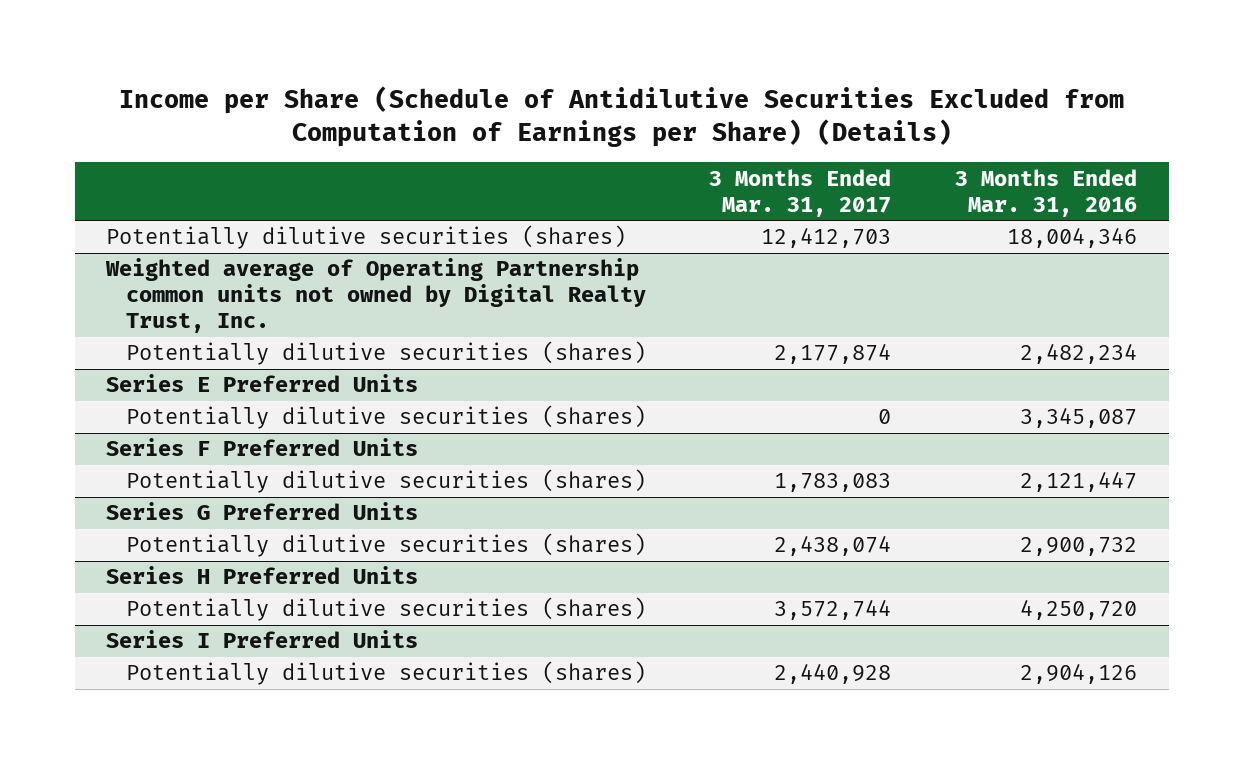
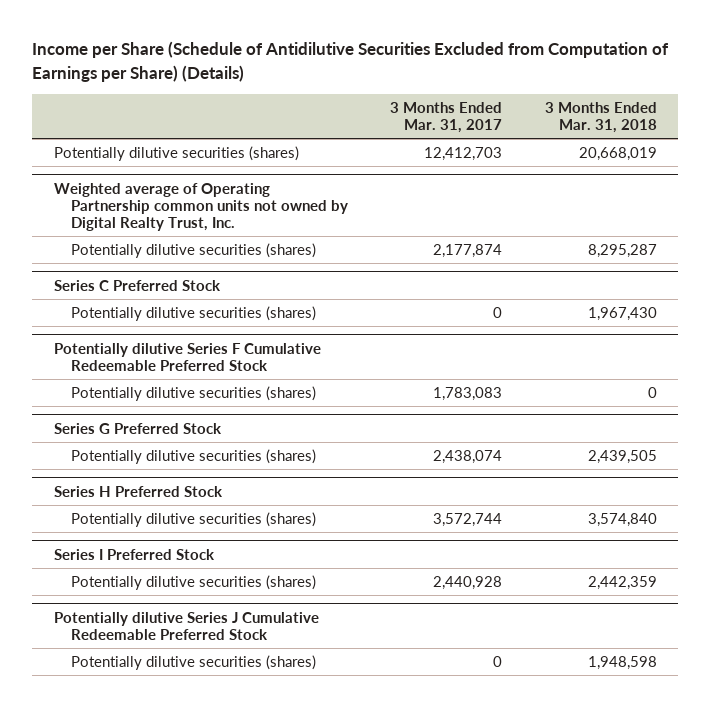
[954,168,1137,217] 3 Months Ended Mar. 31, 2016 -> none
none -> [545,101,658,133] 3 Months Ended Mar. 31, 2018
[106,374,419,393] Series E Preferred Units -> none
none -> [53,279,221,291] Series C Preferred Stock
[106,438,419,457] Series F Preferred Units -> [53,342,321,371] Potentially dilutive Series F Cumulative Redeemable Preferred Stock
[106,502,419,521] Series G Preferred Units -> [53,422,222,434] Series G Preferred Stock
[106,566,419,585] Series H Preferred Units -> [53,485,223,497] Series H Preferred Stock
[106,630,419,649] Series I Preferred Units -> [53,548,215,560] Series I Preferred Stock
none -> [53,611,319,640] Potentially dilutive Series J Cumulative Redeemable Preferred Stock
none -> [70,654,316,670] Potentially dilutive securities (shares)

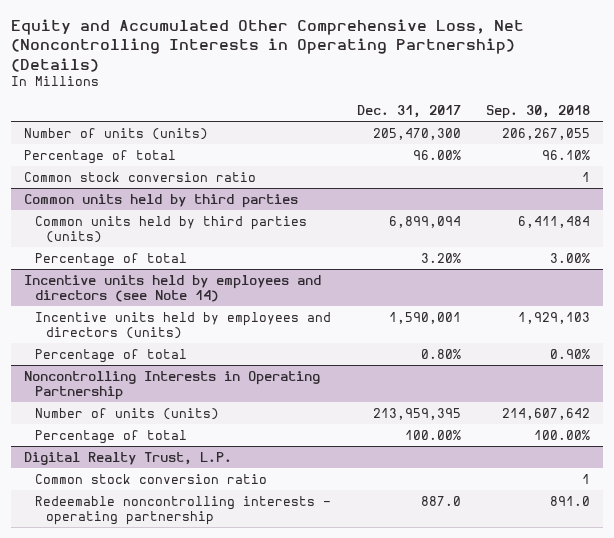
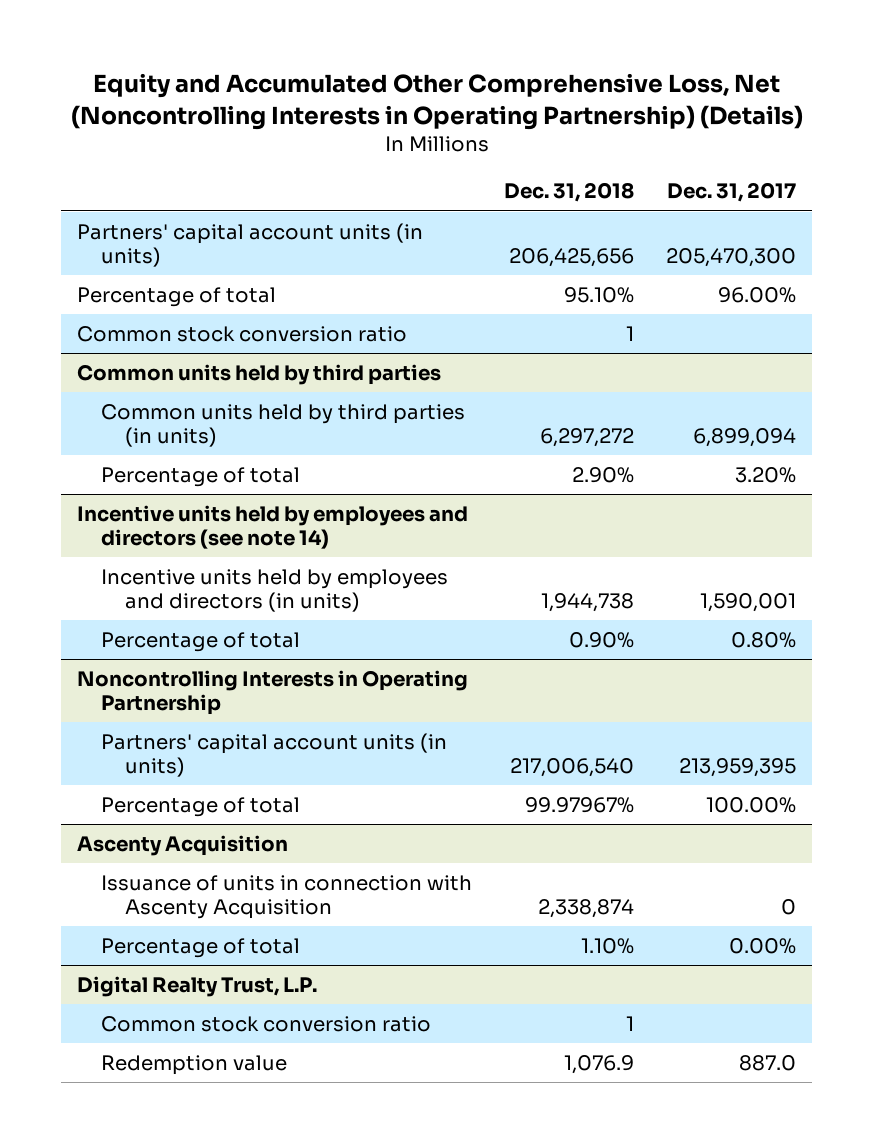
[486,104,591,119] Sep. 30, 2018 -> none
none -> [504,182,635,203] Dec. 31, 2018
[24,127,209,140] Number of units (units) -> [77,223,424,268] Partners' capital account units (in units)
[34,215,307,243] Common units held by third parties (units) -> [101,404,466,448] Common units held by third parties (in units)
[24,274,322,302] Incentive units held by employees and directors (see Note 14) -> [77,505,469,550] Incentive units held by employees and directors (see note 14)
[34,311,331,339] Incentive units held by employees and directors (units) -> [101,569,449,613] Incentive units held by employees and directors (in units)
[34,407,219,420] Number of units (units) -> [101,733,448,778] Partners' capital account units (in units)
none -> [77,835,289,857] Ascenty Acquisition
none -> [101,875,473,920] Issuance of units in connection with Ascenty Acquisition
none -> [101,938,301,959] Percentage of total
[34,495,331,525] Redeemable noncontrolling interests - operating partnership -> [101,1055,288,1076] Redemption value

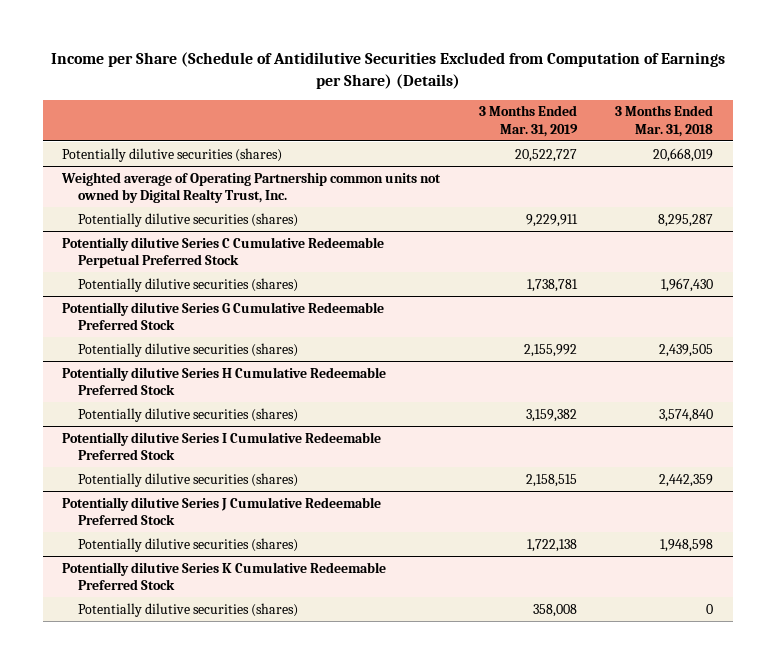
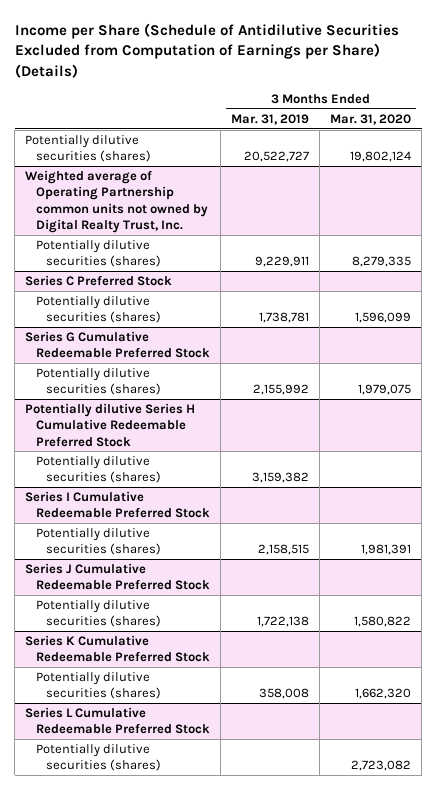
[615,105,714,137] 3 Months Ended Mar. 31, 2018 -> none
none -> [330,114,412,126] Mar. 31, 2020
[62,236,385,269] Potentially dilutive Series C Cumulative Redeemable Perpetual Preferred Stock -> [25,275,173,287] Series C Preferred Stock
[62,301,385,331] Potentially dilutive Series G Cumulative Redeemable Preferred Stock -> [25,331,210,359] Series G Cumulative Redeemable Preferred Stock
[62,431,382,461] Potentially dilutive Series I Cumulative Redeemable Preferred Stock -> [25,491,210,519] Series I Cumulative Redeemable Preferred Stock
[62,496,382,526] Potentially dilutive Series J Cumulative Redeemable Preferred Stock -> [25,563,210,591] Series J Cumulative Redeemable Preferred Stock
[62,561,387,591] Potentially dilutive Series K Cumulative Redeemable Preferred Stock -> [25,635,210,663] Series K Cumulative Redeemable Preferred Stock
none -> [25,707,210,735] Series L Cumulative Redeemable Preferred Stock
none -> [35,744,162,772] Potentially dilutive securities (shares)

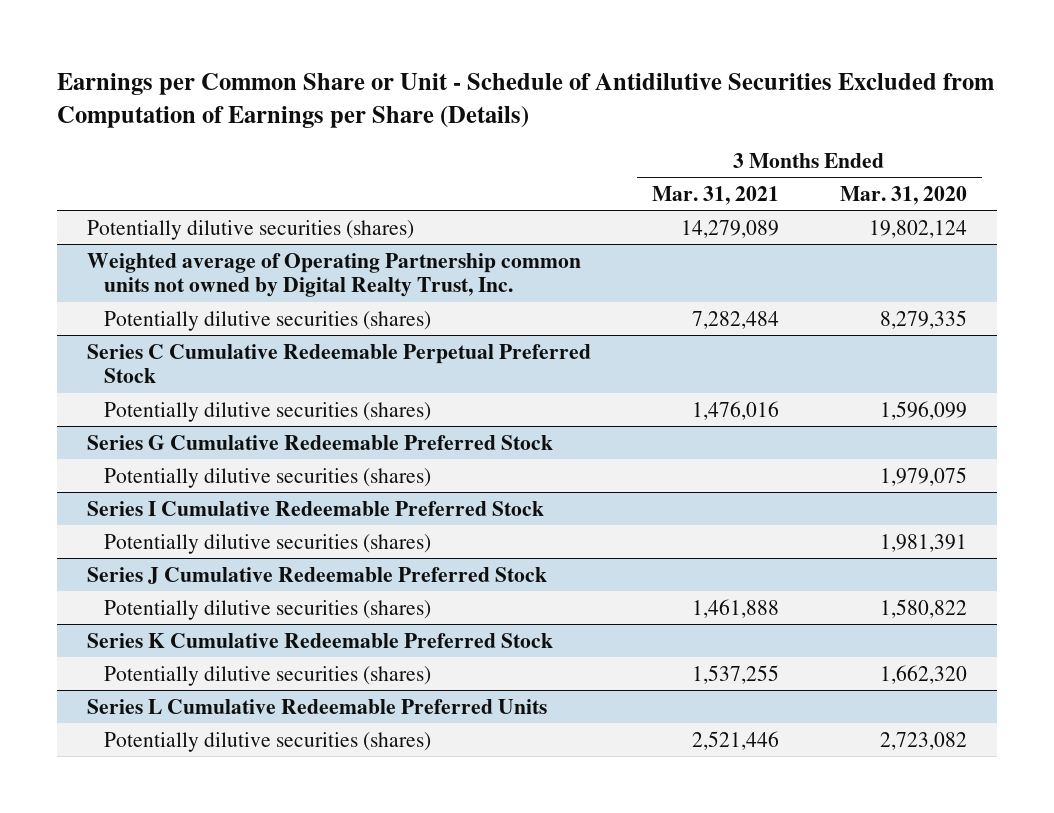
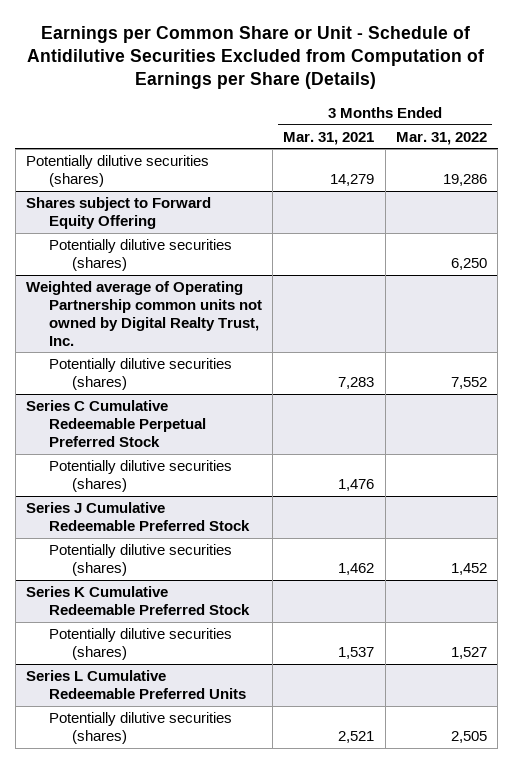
[839,185,967,205] Mar. 31, 2020 -> none
none -> [395,131,487,145] Mar. 31, 2022
[680,219,779,238] 14,279,089 -> [330,173,375,186] 14,279
none -> [26,197,212,229] Shares subject to Forward Equity Offering
none -> [48,239,232,271] Potentially dilutive securities (shares)
[691,310,779,329] 7,282,484 -> [338,376,375,389] 7,283
[87,434,554,450] Series G Cumulative Redeemable Preferred Stock -> none
[103,467,431,488] Potentially dilutive securities (shares) -> none
[87,500,545,516] Series I Cumulative Redeemable Preferred Stock -> none
[103,533,431,554] Potentially dilutive securities (shares) -> none
[691,400,779,420] 1,476,016 -> [338,478,375,491] 1,476
[691,598,779,618] 1,461,888 -> [338,562,375,575] 1,462
[691,664,779,684] 1,537,255 -> [338,646,375,659] 1,537
[691,730,779,750] 2,521,446 -> [338,730,375,743] 2,521

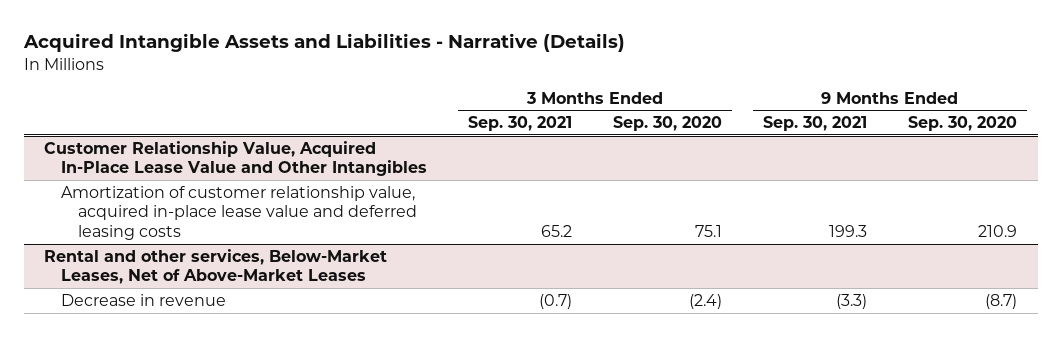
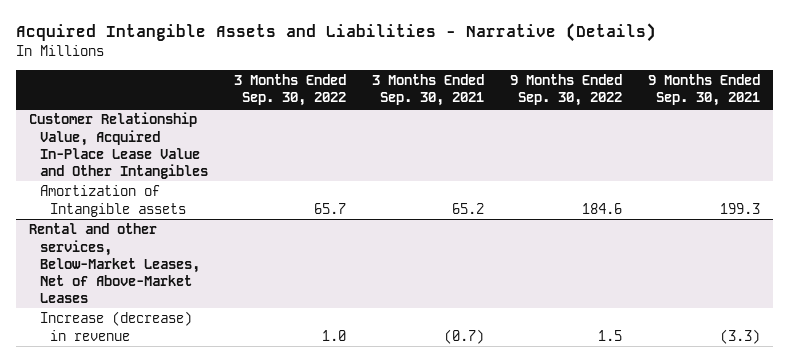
[613,116,723,132] Sep. 30, 2020 -> none
[908,116,1018,132] Sep. 30, 2020 -> none
none -> [233,74,346,107] 3 Months Ended Sep. 30, 2022
none -> [510,74,623,107] 9 Months Ended Sep. 30, 2022
[61,185,418,240] Amortization of customer relationship value, acquired in-place lease value and deferred leasing costs -> [39,185,187,217] Amortization of Intangible assets
[61,293,227,306] Decrease in revenue -> [39,311,192,341] Increase (decrease) in revenue

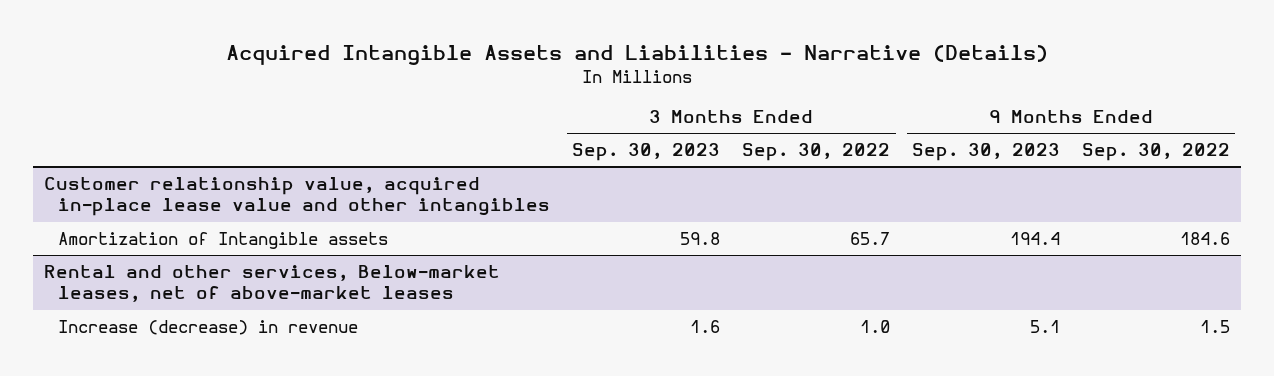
[371,74,484,107] 3 Months Ended Sep. 30, 2021 -> none
[648,74,761,107] 9 Months Ended Sep. 30, 2021 -> none
none -> [572,143,721,162] Sep. 30, 2023
none -> [912,143,1061,162] Sep. 30, 2023
[28,112,208,179] Customer Relationship Value, Acquired In-Place Lease Value and Other Intangibles -> [44,177,551,217] Customer relationship value, acquired in-place lease value and other intangibles
[28,223,200,303] Rental and other services, Below-Market Leases, Net of Above-Market Leases -> [44,265,501,303] Rental and other services, Below-market leases, net of above-market leases

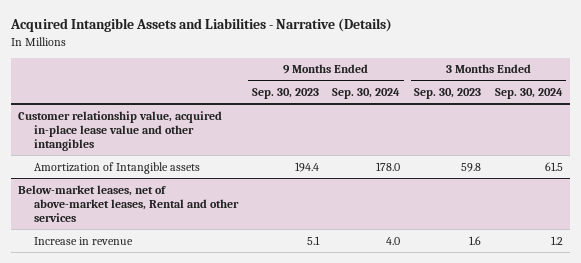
[742,143,891,162] Sep. 30, 2022 -> none
[1081,143,1230,162] Sep. 30, 2022 -> none
none -> [332,87,401,99] Sep. 30, 2024
none -> [494,87,563,99] Sep. 30, 2024
[44,265,501,303] Rental and other services, Below-market leases, net of above-market leases -> [17,184,239,222] Below-market leases, net of above-market leases, Rental and other services
[58,320,359,336] Increase (decrease) in revenue -> [33,236,133,245] Increase in revenue

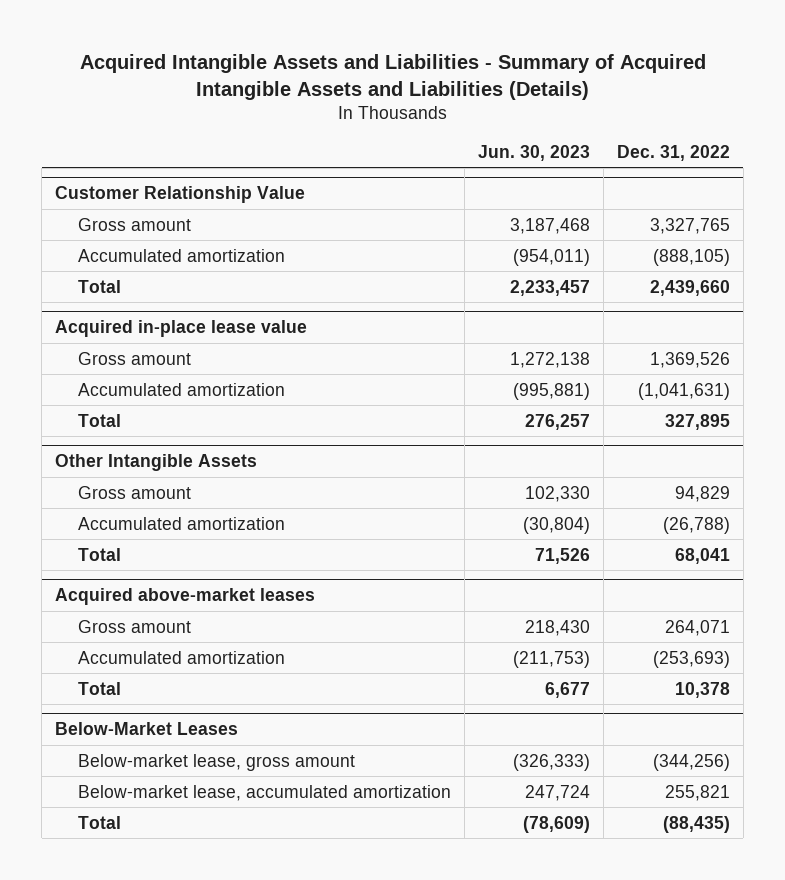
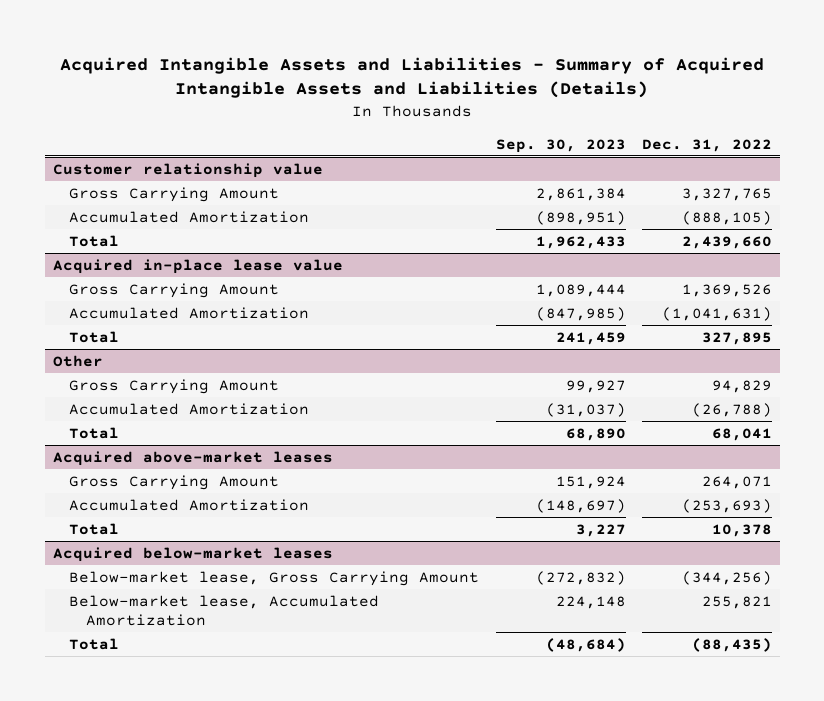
[477,144,590,161] Jun. 30, 2023 -> none
none -> [495,138,626,153] Sep. 30, 2023
[55,186,306,204] Customer Relationship Value -> [52,162,323,178] Customer relationship value
[77,217,191,231] Gross amount -> [69,186,280,202] Gross Carrying Amount
[77,248,285,262] Accumulated amortization -> [69,210,310,223] Accumulated Amortization
[77,351,191,365] Gross amount -> [69,282,280,298] Gross Carrying Amount
[77,382,285,396] Accumulated amortization -> [69,306,310,319] Accumulated Amortization
[55,454,258,472] Other Intangible Assets -> [52,354,103,367] Other
[77,485,191,499] Gross amount -> [69,378,280,394] Gross Carrying Amount
[77,516,285,530] Accumulated amortization -> [69,402,310,415] Accumulated Amortization
[77,619,191,633] Gross amount -> [69,474,280,490] Gross Carrying Amount
[77,650,285,664] Accumulated amortization -> [69,498,310,511] Accumulated Amortization
[55,722,239,736] Below-Market Leases -> [52,546,333,562] Acquired below-market leases
[77,753,355,771] Below-market lease, gross amount -> [69,570,480,586] Below-market lease, Gross Carrying Amount
[77,784,451,801] Below-market lease, accumulated amortization -> [69,594,380,626] Below-market lease, Accumulated Amortization

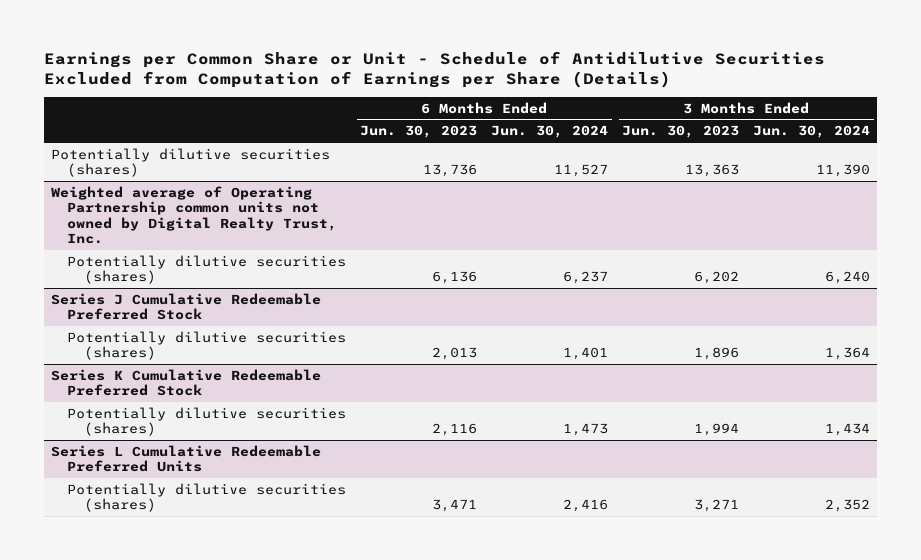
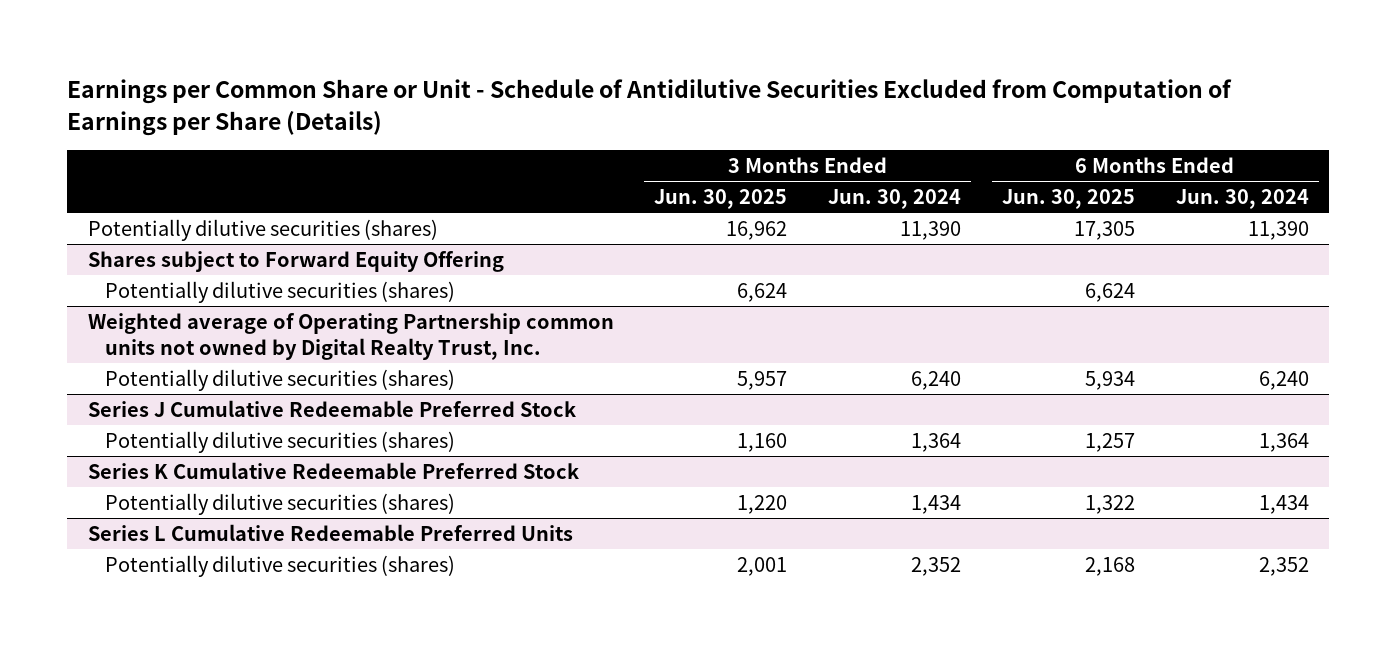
[360,125,478,139] Jun. 30, 2023 -> none
[622,125,740,139] Jun. 30, 2023 -> none
none -> [654,189,788,210] Jun. 30, 2025
none -> [1001,189,1135,210] Jun. 30, 2025
[554,164,609,178] 11,527 -> [1247,220,1309,240] 11,390
none -> [87,250,504,272] Shares subject to Forward Equity Offering
none -> [104,280,455,303] Potentially dilutive securities (shares)
[563,271,609,285] 6,237 -> [1258,370,1309,390] 6,240
[563,347,609,361] 1,401 -> [1258,432,1309,452] 1,364
[563,423,609,437] 1,473 -> [1258,494,1309,514] 1,434
[563,499,609,513] 2,416 -> [1258,556,1309,576] 2,352

